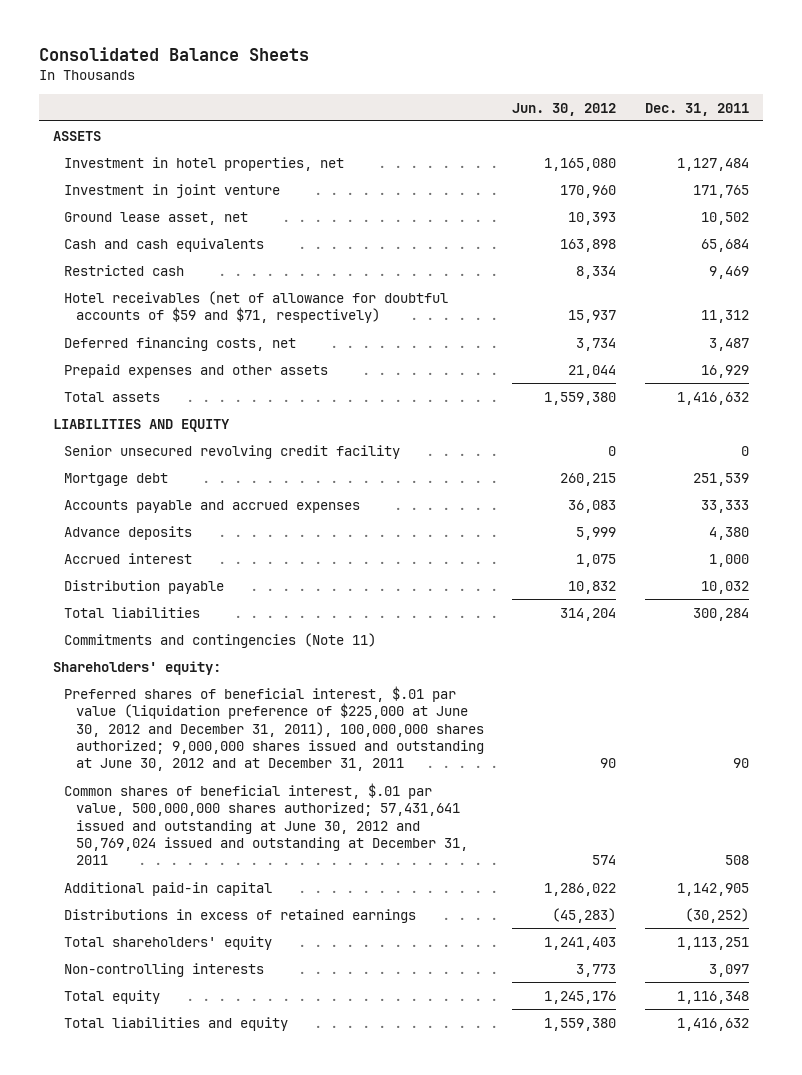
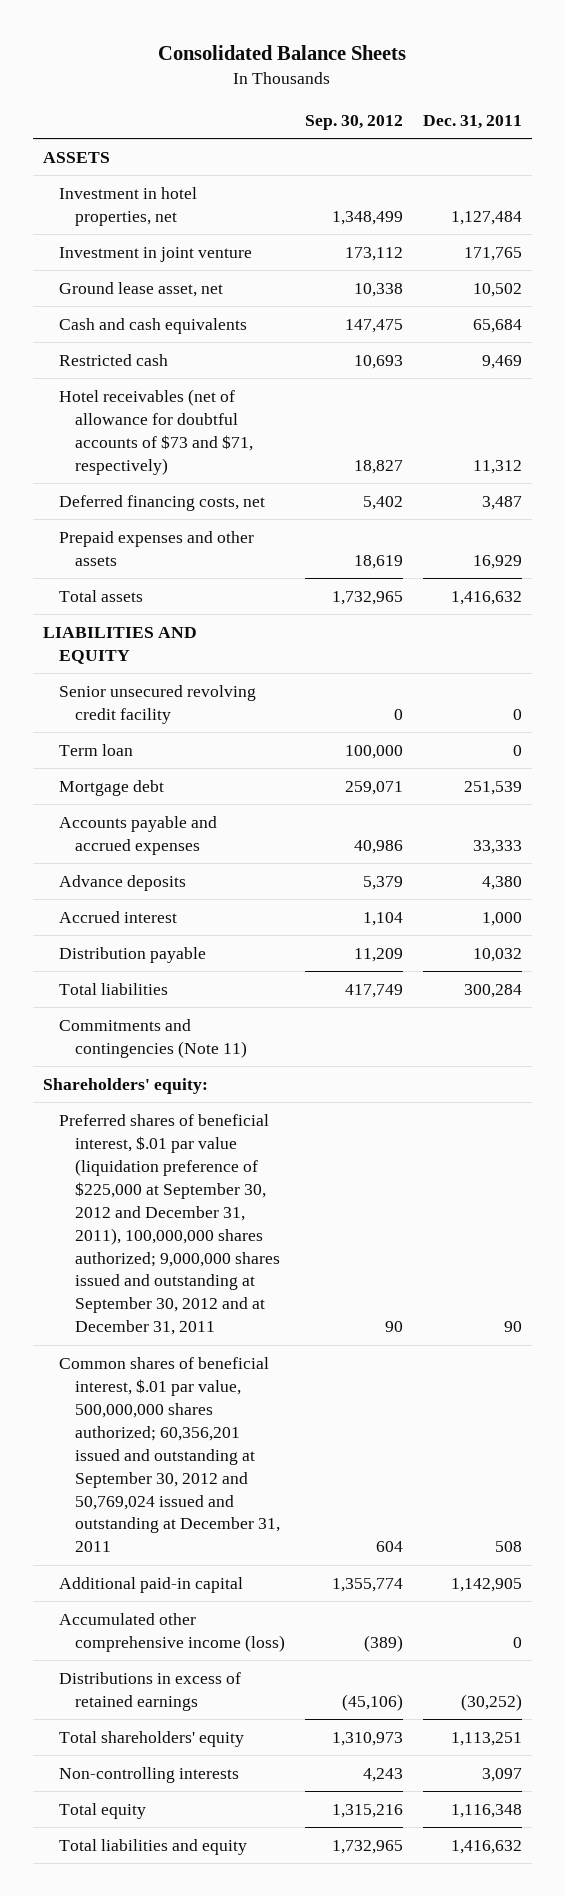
[512,102,617,116] Jun. 30, 2012 -> none
none -> [304,114,403,130] Sep. 30, 2012
[64,290,449,324] Hotel receivables (net of allowance for doubtful accounts of $59 and $71, respectively) -> [58,388,253,475] Hotel receivables (net of allowance for doubtful accounts of $73 and $71, respectively)
none -> [58,743,133,756] Term loan
[64,685,484,772] Preferred shares of beneficial interest, $.01 par value (liquidation preference of $225,000 at June 30, 2012 and December 31, 2011), 100,000,000 shares authorized; 9,000,000 shares issued and outstanding at June 30, 2012 and at December 31, 2011 -> [58,1113,280,1336] Preferred shares of beneficial interest, $.01 par value (liquidation preference of $225,000 at September 30, 2012 and December 31, 2011), 100,000,000 shares authorized; 9,000,000 shares issued and outstanding at September 30, 2012 and at December 31, 2011
[64,782,468,866] Common shares of beneficial interest, $.01 par value, 500,000,000 shares authorized; 57,431,641 issued and outstanding at June 30, 2012 and 50,769,024 issued and outstanding at December 31, 2011 -> [58,1356,280,1553] Common shares of beneficial interest, $.01 par value, 500,000,000 shares authorized; 60,356,201 issued and outstanding at September 30, 2012 and 50,769,024 issued and outstanding at December 31, 2011
none -> [58,1612,285,1652] Accumulated other comprehensive income (loss)

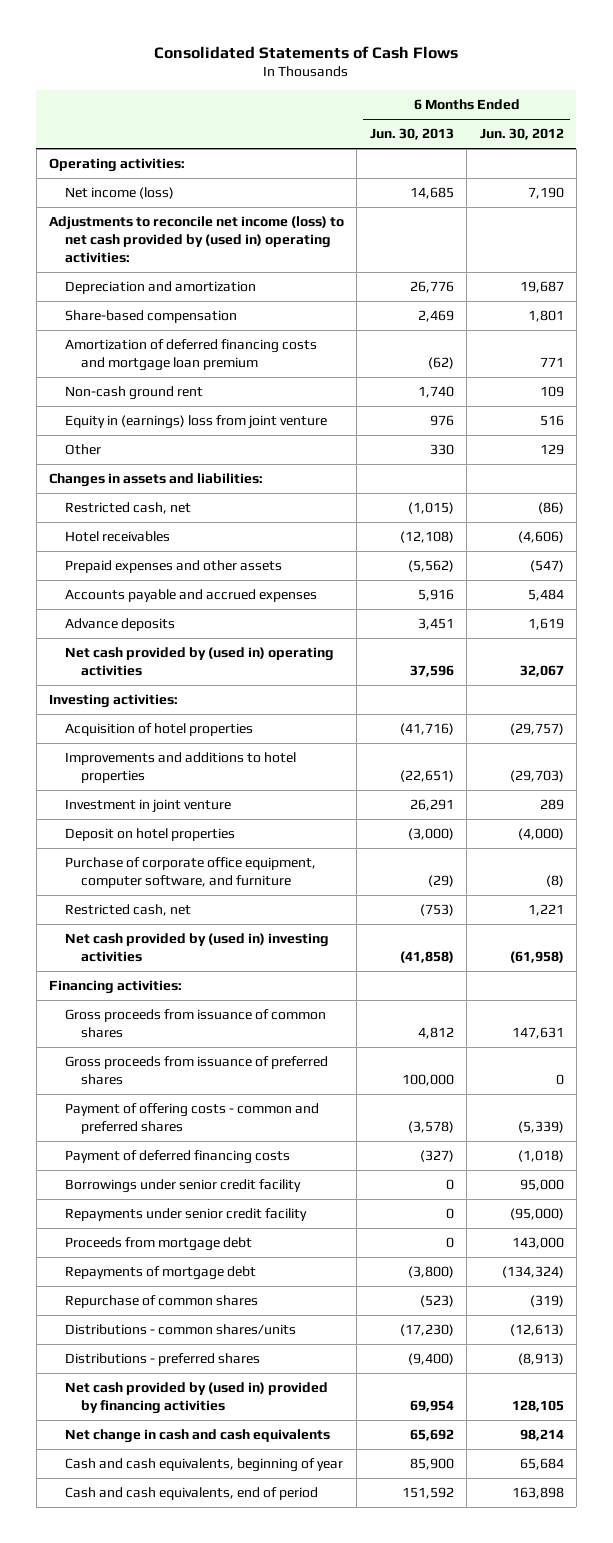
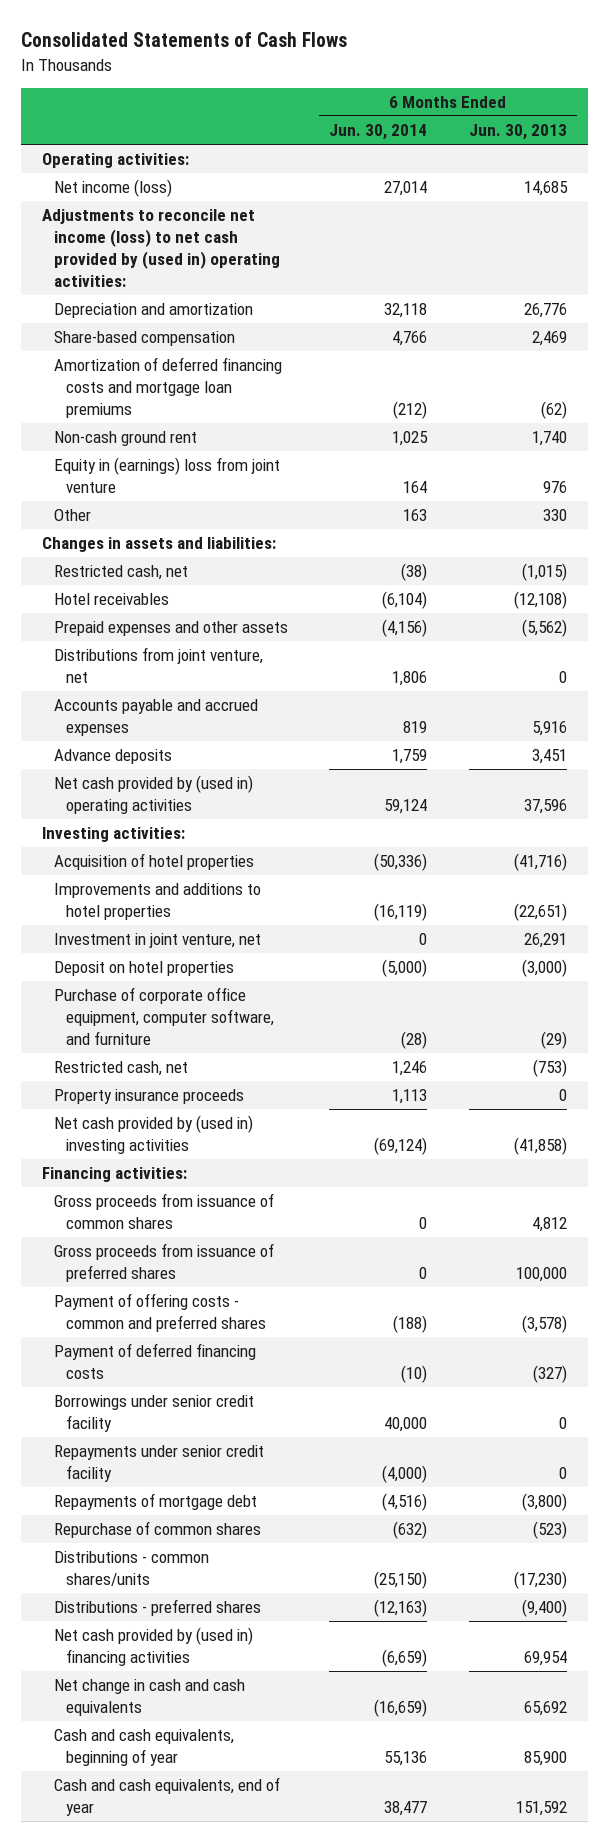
[479,128,564,141] Jun. 30, 2012 -> none
none -> [329,124,428,141] Jun. 30, 2014
[65,338,318,371] Amortization of deferred financing costs and mortgage loan premium -> [53,357,282,418] Amortization of deferred financing costs and mortgage loan premiums
none -> [53,647,263,684] Distributions from joint venture, net
[65,798,232,813] Investment in joint venture -> [53,933,261,949] Investment in joint venture, net
none -> [53,1089,244,1105] Property insurance proceeds
[65,1236,253,1251] Proceeds from mortgage debt -> none
[65,1381,329,1414] Net cash provided by (used in) provided by financing activities -> [53,1627,253,1667] Net cash provided by (used in) financing activities
[65,1486,319,1500] Cash and cash equivalents, end of period -> [53,1777,280,1817] Cash and cash equivalents, end of year

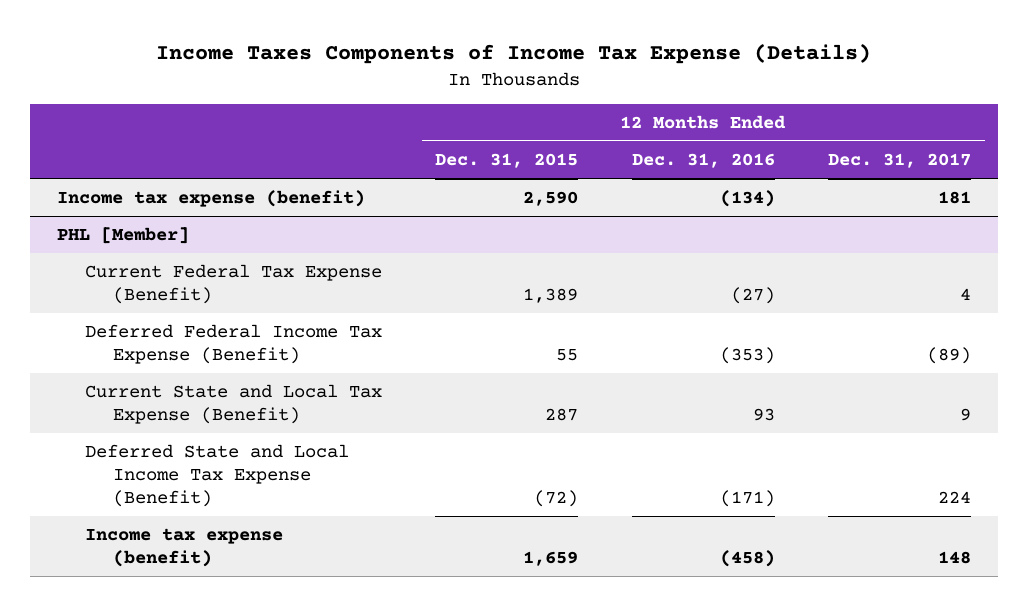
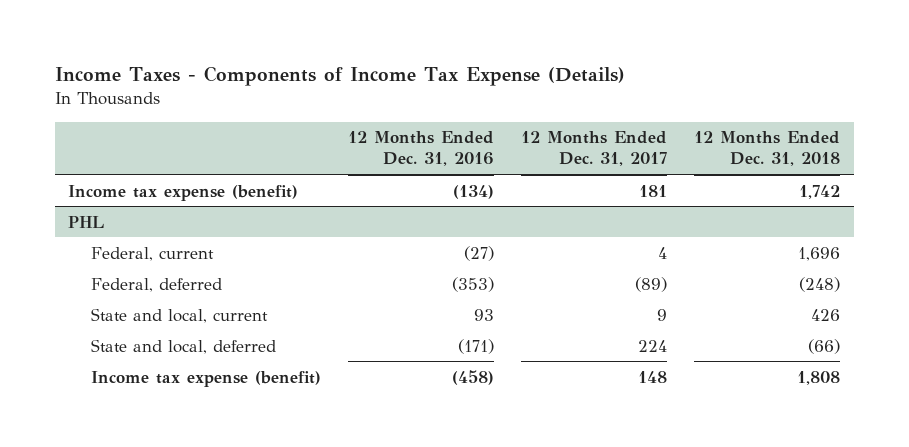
[155,43,871,65] Income Taxes Components of Income Tax Expense (Details) -> [54,66,625,87] Income Taxes - Components of Income Tax Expense (Details)
[435,153,579,169] Dec. 31, 2015 -> none
none -> [694,131,841,167] 12 Months Ended Dec. 31, 2018
[56,227,189,245] PHL [Member] -> [68,215,105,228] PHL
[84,264,382,304] Current Federal Tax Expense (Benefit) -> [91,246,215,261] Federal, current
[84,324,382,364] Deferred Federal Income Tax Expense (Benefit) -> [91,277,223,292] Federal, deferred
[84,384,382,424] Current State and Local Tax Expense (Benefit) -> [91,307,269,323] State and local, current
[84,444,349,507] Deferred State and Local Income Tax Expense (Benefit) -> [91,338,277,354] State and local, deferred

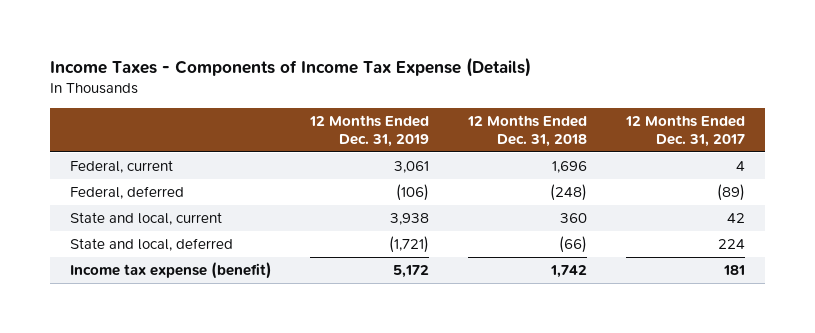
[348,131,495,167] 12 Months Ended Dec. 31, 2016 -> none
none -> [309,115,430,147] 12 Months Ended Dec. 31, 2019
[68,215,105,228] PHL -> none
[657,308,668,321] 9 -> [727,213,746,224] 42
[811,308,841,321] 426 -> [560,213,588,224] 360
[91,370,322,387] Income tax expense (benefit) -> none
[68,184,299,201] Income tax expense (benefit) -> [69,262,272,280] Income tax expense (benefit)

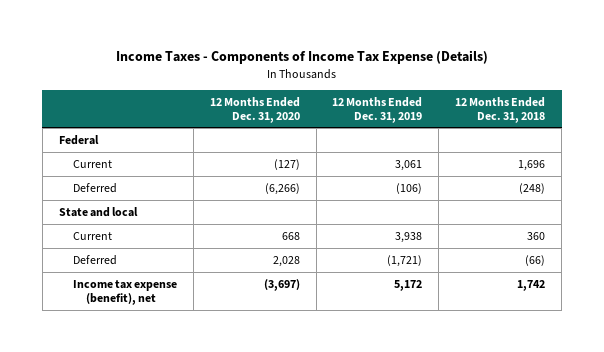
[625,115,746,147] 12 Months Ended Dec. 31, 2017 -> none
none -> [209,96,300,123] 12 Months Ended Dec. 31, 2020
none -> [58,134,99,145] Federal
[69,160,173,174] Federal, current -> [72,159,112,168] Current
[69,186,184,200] Federal, deferred -> [72,182,117,193] Deferred
none -> [58,206,138,217] State and local
[69,212,222,226] State and local, current -> [72,231,112,240] Current
[69,238,233,252] State and local, deferred -> [72,254,117,265] Deferred
[69,262,272,280] Income tax expense (benefit) -> [72,279,177,305] Income tax expense (benefit), net

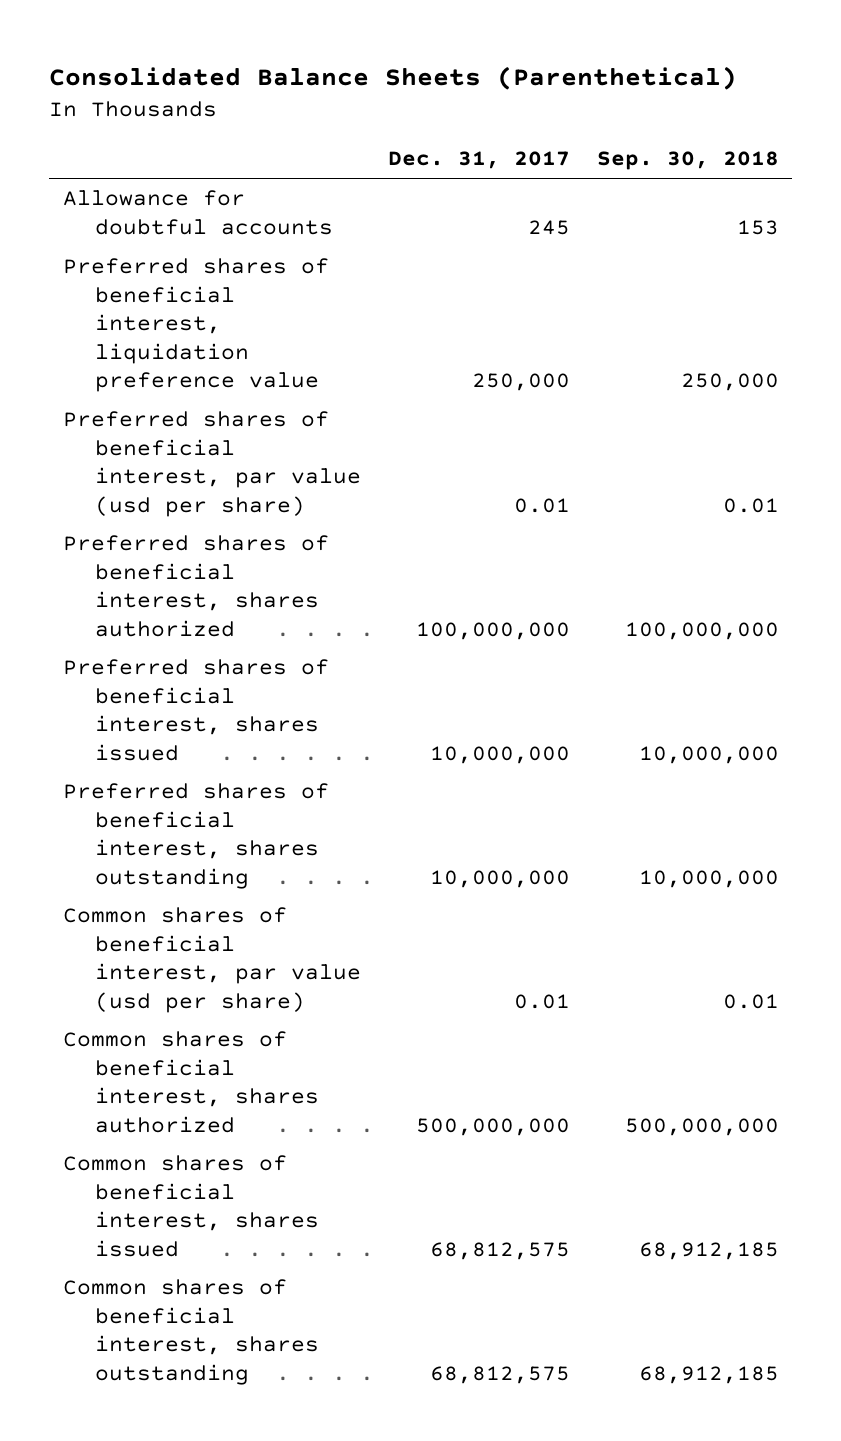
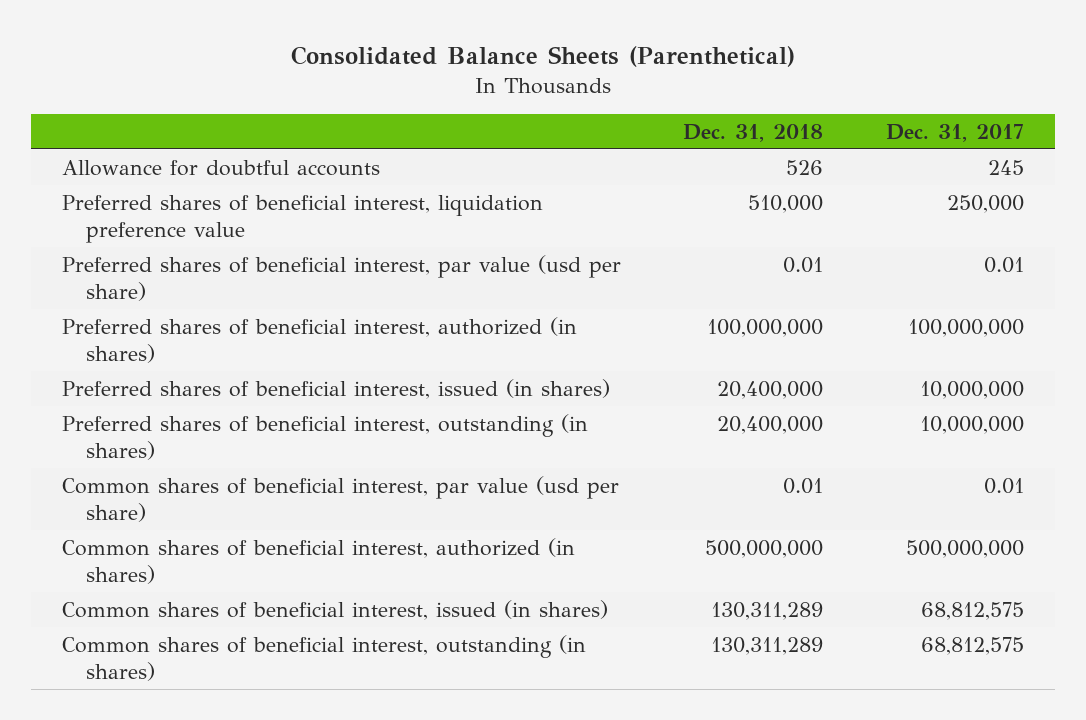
[596,151,779,171] Sep. 30, 2018 -> none
none -> [683,123,824,142] Dec. 31, 2018
[62,535,329,637] Preferred shares of beneficial interest, shares authorized -> [62,316,578,364] Preferred shares of beneficial interest, authorized (in shares)
[62,659,329,761] Preferred shares of beneficial interest, shares issued -> [62,378,611,399] Preferred shares of beneficial interest, issued (in shares)
[62,783,329,889] Preferred shares of beneficial interest, shares outstanding -> [62,413,589,461] Preferred shares of beneficial interest, outstanding (in shares)
[62,1031,319,1133] Common shares of beneficial interest, shares authorized -> [62,537,576,585] Common shares of beneficial interest, authorized (in shares)
[62,1155,319,1257] Common shares of beneficial interest, shares issued -> [62,599,609,620] Common shares of beneficial interest, issued (in shares)
[62,1279,319,1385] Common shares of beneficial interest, shares outstanding -> [62,634,587,682] Common shares of beneficial interest, outstanding (in shares)

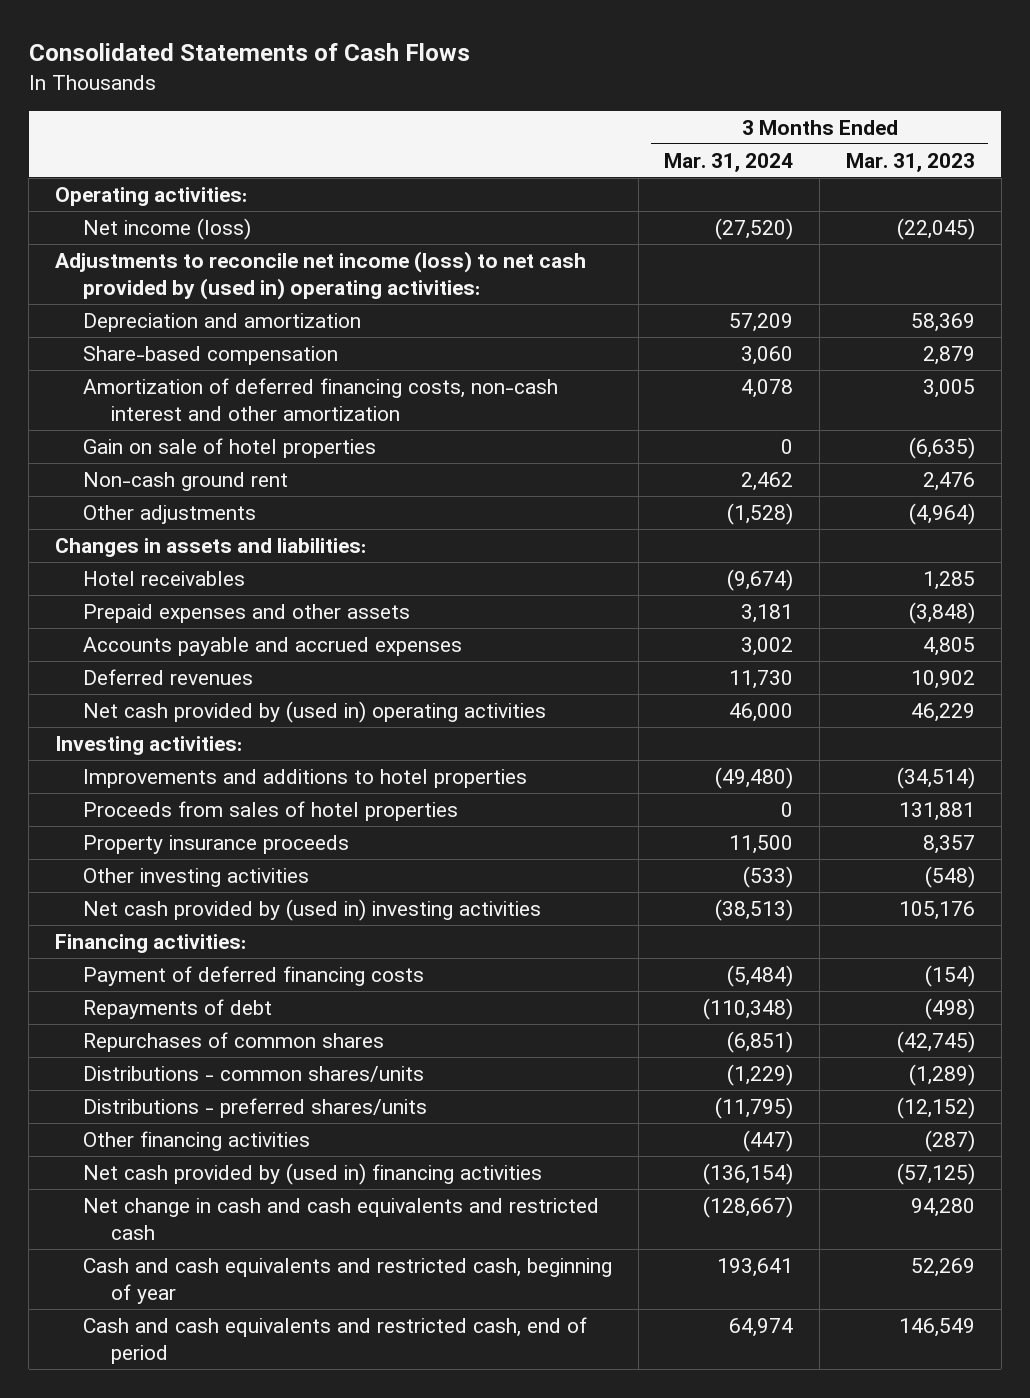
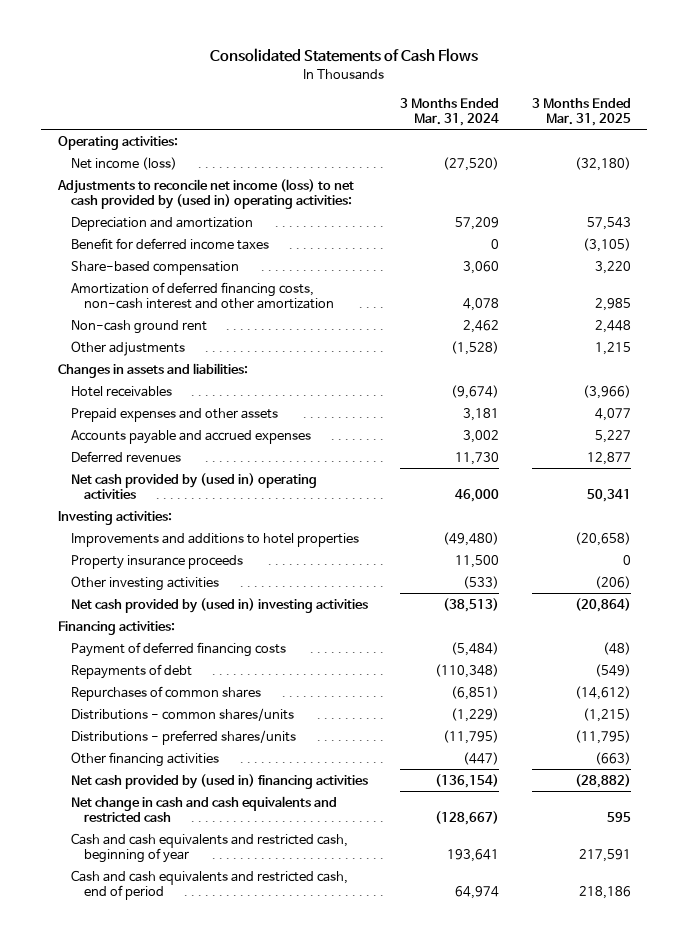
[846,152,976,172] Mar. 31, 2023 -> none
none -> [532,97,632,126] 3 Months Ended Mar. 31, 2025
none -> [70,237,269,250] Benefit for deferred income taxes
[82,438,376,459] Gain on sale of hotel properties -> none
[82,801,458,822] Proceeds from sales of hotel properties -> none

